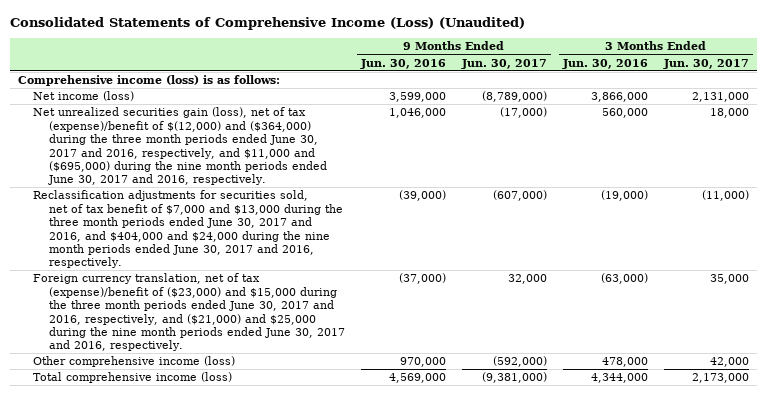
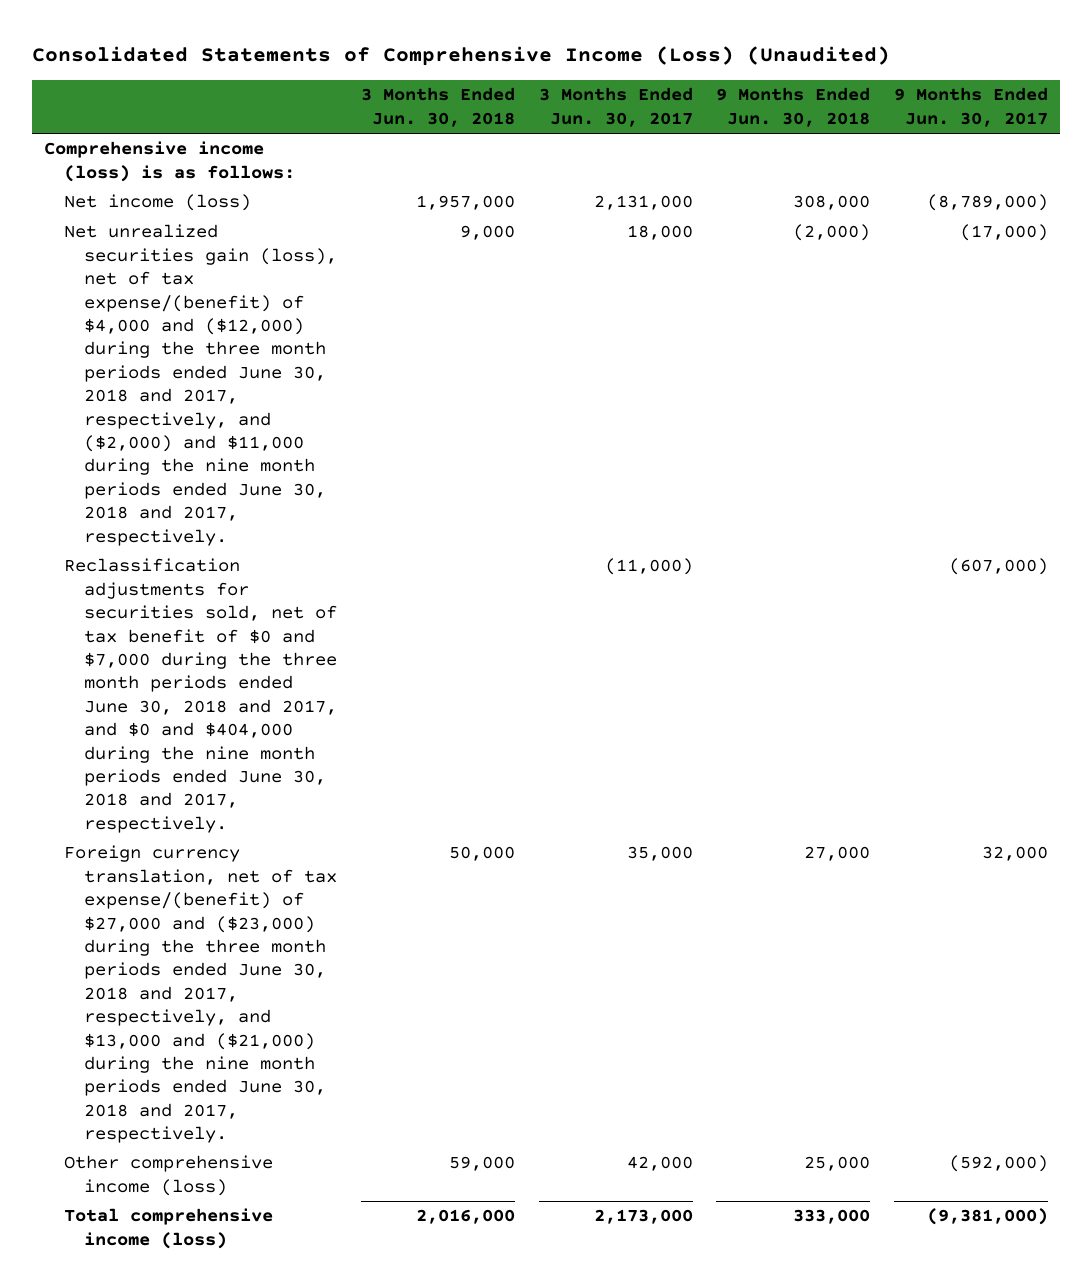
[360,58,447,69] Jun. 30, 2016 -> none
[562,58,649,69] Jun. 30, 2016 -> none
none -> [360,87,515,127] 3 Months Ended Jun. 30, 2018
none -> [716,87,871,127] 9 Months Ended Jun. 30, 2018
[33,107,328,186] Net unrealized securities gain (loss), net of tax (expense)/benefit of $(12,000) and ($364,000) during the three month periods ended June 30, 2017 and 2016, respectively, and $11,000 and ($695,000) during the nine month periods ended June 30, 2017 and 2016, respectively. -> [63,224,338,546] Net unrealized securities gain (loss), net of tax expense/(benefit) of $4,000 and ($12,000) during the three month periods ended June 30, 2018 and 2017, respectively, and ($2,000) and $11,000 during the nine month periods ended June 30, 2018 and 2017, respectively.
[33,190,344,269] Reclassification adjustments for securities sold, net of tax benefit of $7,000 and $13,000 during the three month periods ended June 30, 2017 and 2016, and $404,000 and $24,000 during the nine month periods ended June 30, 2017 and 2016, respectively. -> [63,558,338,833] Reclassification adjustments for securities sold, net of tax benefit of $0 and $7,000 during the three month periods ended June 30, 2018 and 2017, and $0 and $404,000 during the nine month periods ended June 30, 2018 and 2017, respectively.
[33,273,346,352] Foreign currency translation, net of tax (expense)/benefit of ($23,000) and $15,000 during the three month periods ended June 30, 2017 and 2016, respectively, and ($21,000) and $25,000 during the nine month periods ended June 30, 2017 and 2016, respectively. -> [63,845,338,1144] Foreign currency translation, net of tax expense/(benefit) of $27,000 and ($23,000) during the three month periods ended June 30, 2018 and 2017, respectively, and $13,000 and ($21,000) during the nine month periods ended June 30, 2018 and 2017, respectively.

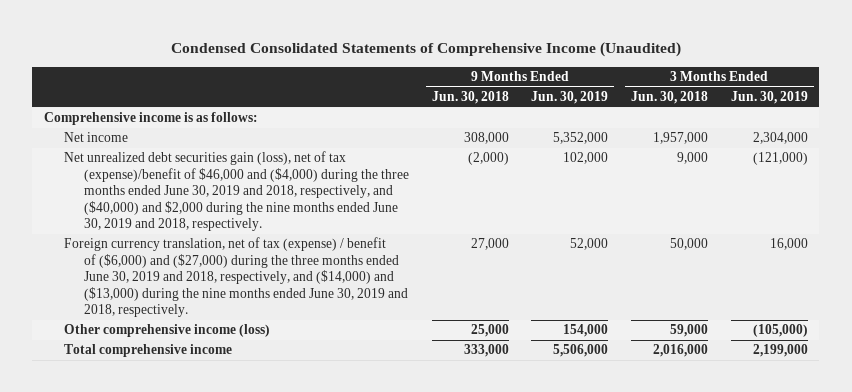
[31,46,890,67] Consolidated Statements of Comprehensive Income (Loss) (Unaudited) -> [170,42,681,58] Condensed Consolidated Statements of Comprehensive Income (Unaudited)
[538,87,693,127] 3 Months Ended Jun. 30, 2017 -> none
[894,87,1049,127] 9 Months Ended Jun. 30, 2017 -> none
none -> [531,91,609,105] Jun. 30, 2019
none -> [730,91,808,105] Jun. 30, 2019
[63,558,338,833] Reclassification adjustments for securities sold, net of tax benefit of $0 and $7,000 during the three month periods ended June 30, 2018 and 2017, and $0 and $404,000 during the nine month periods ended June 30, 2018 and 2017, respectively. -> none
[43,141,295,182] Comprehensive income (loss) is as follows: -> [43,112,258,126] Comprehensive income is as follows:
[63,194,251,212] Net income (loss) -> [63,132,128,143] Net income
[63,224,338,546] Net unrealized securities gain (loss), net of tax expense/(benefit) of $4,000 and ($12,000) during the three month periods ended June 30, 2018 and 2017, respectively, and ($2,000) and $11,000 during the nine month periods ended June 30, 2018 and 2017, respectively. -> [63,151,409,231] Net unrealized debt securities gain (loss), net of tax (expense)/benefit of $46,000 and ($4,000) during the three months ended June 30, 2019 and 2018, respectively, and ($40,000) and $2,000 during the nine months ended June 30, 2019 and 2018, respectively.
[63,845,338,1144] Foreign currency translation, net of tax expense/(benefit) of $27,000 and ($23,000) during the three month periods ended June 30, 2018 and 2017, respectively, and $13,000 and ($21,000) during the nine month periods ended June 30, 2018 and 2017, respectively. -> [63,237,408,317] Foreign currency translation, net of tax (expense) / benefit of ($6,000) and ($27,000) during the three months ended June 30, 2019 and 2018, respectively, and ($14,000) and ($13,000) during the nine months ended June 30, 2019 and 2018, respectively.
[63,1208,273,1249] Total comprehensive income (loss) -> [63,344,232,358] Total comprehensive income

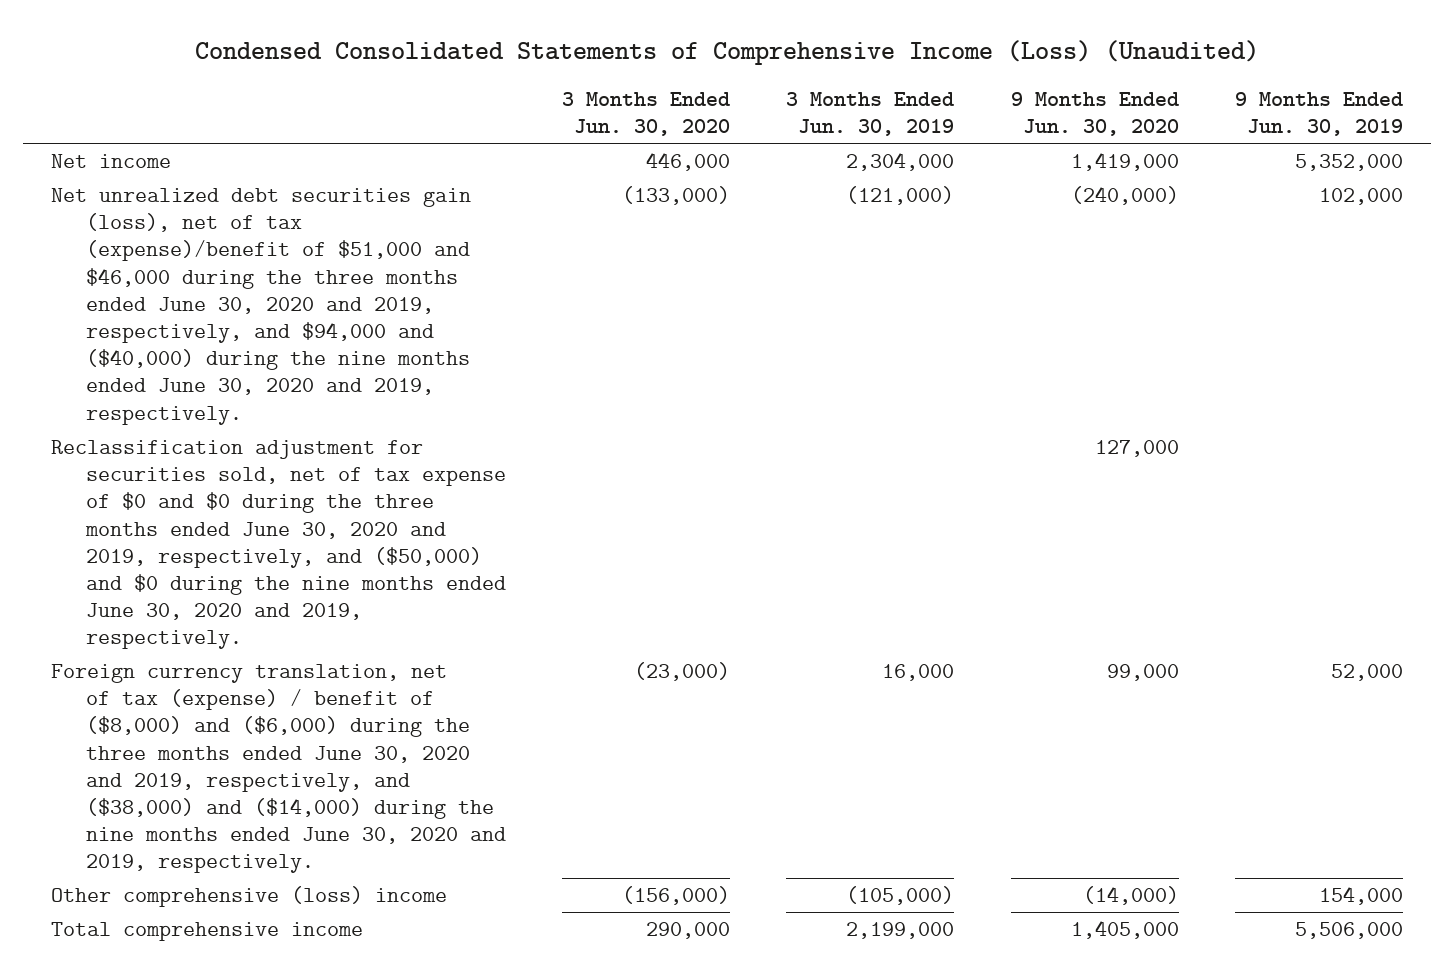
[170,42,681,58] Condensed Consolidated Statements of Comprehensive Income (Unaudited) -> [194,39,1259,65] Condensed Consolidated Statements of Comprehensive Income (Loss) (Unaudited)
[431,91,509,105] Jun. 30, 2018 -> none
[631,91,709,105] Jun. 30, 2018 -> none
none -> [562,91,731,137] 3 Months Ended Jun. 30, 2020
none -> [1010,91,1179,137] 9 Months Ended Jun. 30, 2020
[43,112,258,126] Comprehensive income is as follows: -> none
[63,151,409,231] Net unrealized debt securities gain (loss), net of tax (expense)/benefit of $46,000 and ($4,000) during the three months ended June 30, 2019 and 2018, respectively, and ($40,000) and $2,000 during the nine months ended June 30, 2019 and 2018, respectively. -> [51,188,472,425] Net unrealized debt securities gain (loss), net of tax (expense)/benefit of $51,000 and $46,000 during the three months ended June 30, 2020 and 2019, respectively, and $94,000 and ($40,000) during the nine months ended June 30, 2020 and 2019, respectively.
none -> [51,440,506,650] Reclassification adjustment for securities sold, net of tax expense of $0 and $0 during the three months ended June 30, 2020 and 2019, respectively, and ($50,000) and $0 during the nine months ended June 30, 2020 and 2019, respectively.
[63,237,408,317] Foreign currency translation, net of tax (expense) / benefit of ($6,000) and ($27,000) during the three months ended June 30, 2019 and 2018, respectively, and ($14,000) and ($13,000) during the nine months ended June 30, 2019 and 2018, respectively. -> [51,664,506,874] Foreign currency translation, net of tax (expense) / benefit of ($8,000) and ($6,000) during the three months ended June 30, 2020 and 2019, respectively, and ($38,000) and ($14,000) during the nine months ended June 30, 2020 and 2019, respectively.
[63,324,270,338] Other comprehensive income (loss) -> [51,886,448,908] Other comprehensive (loss) income

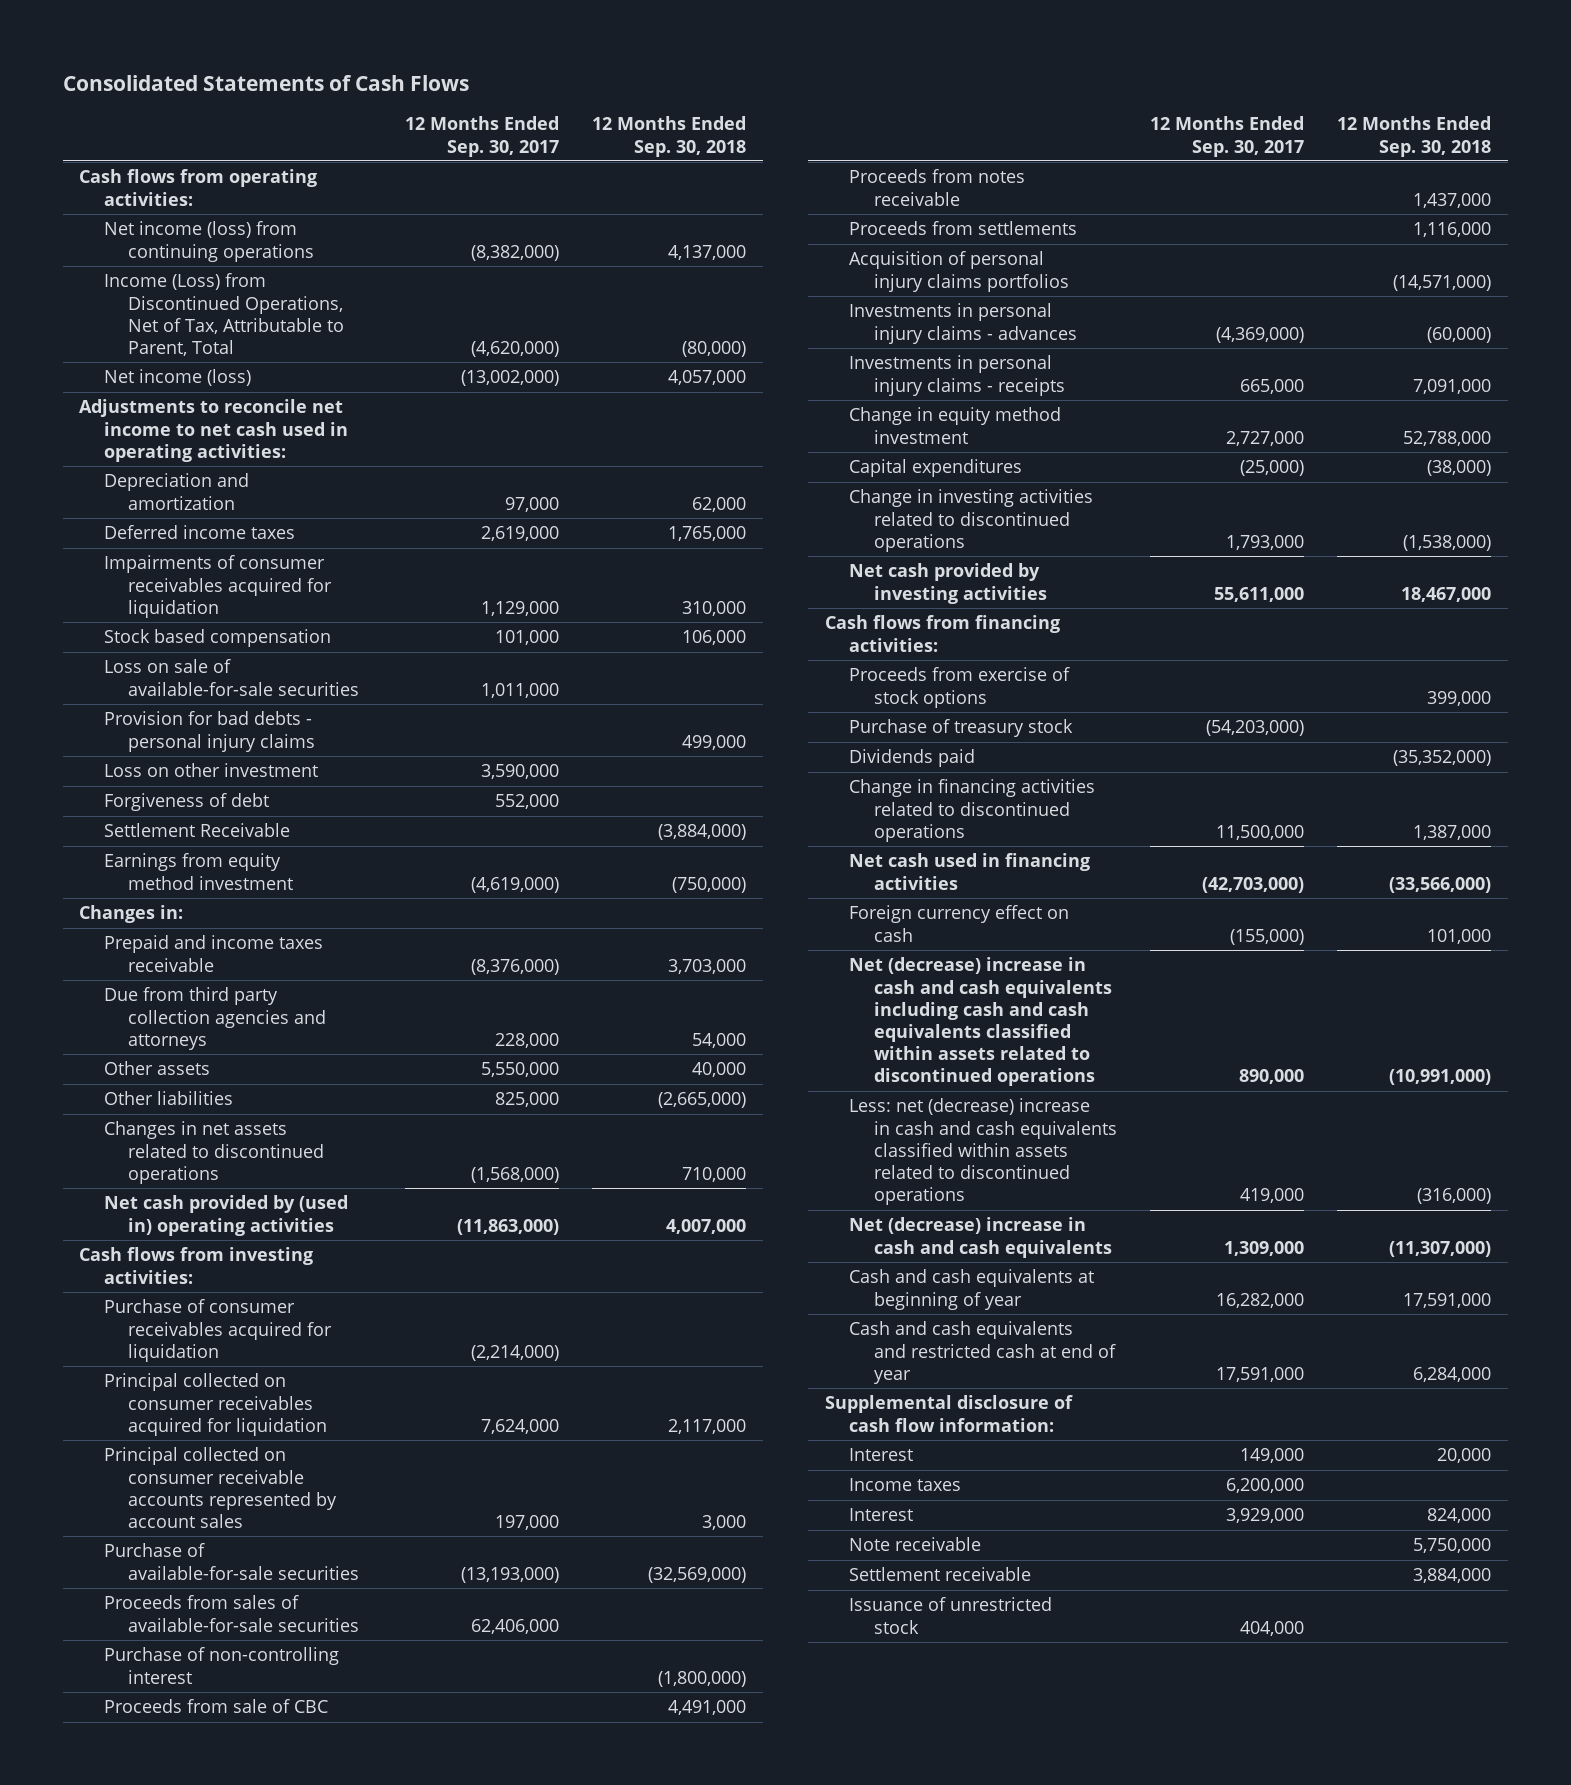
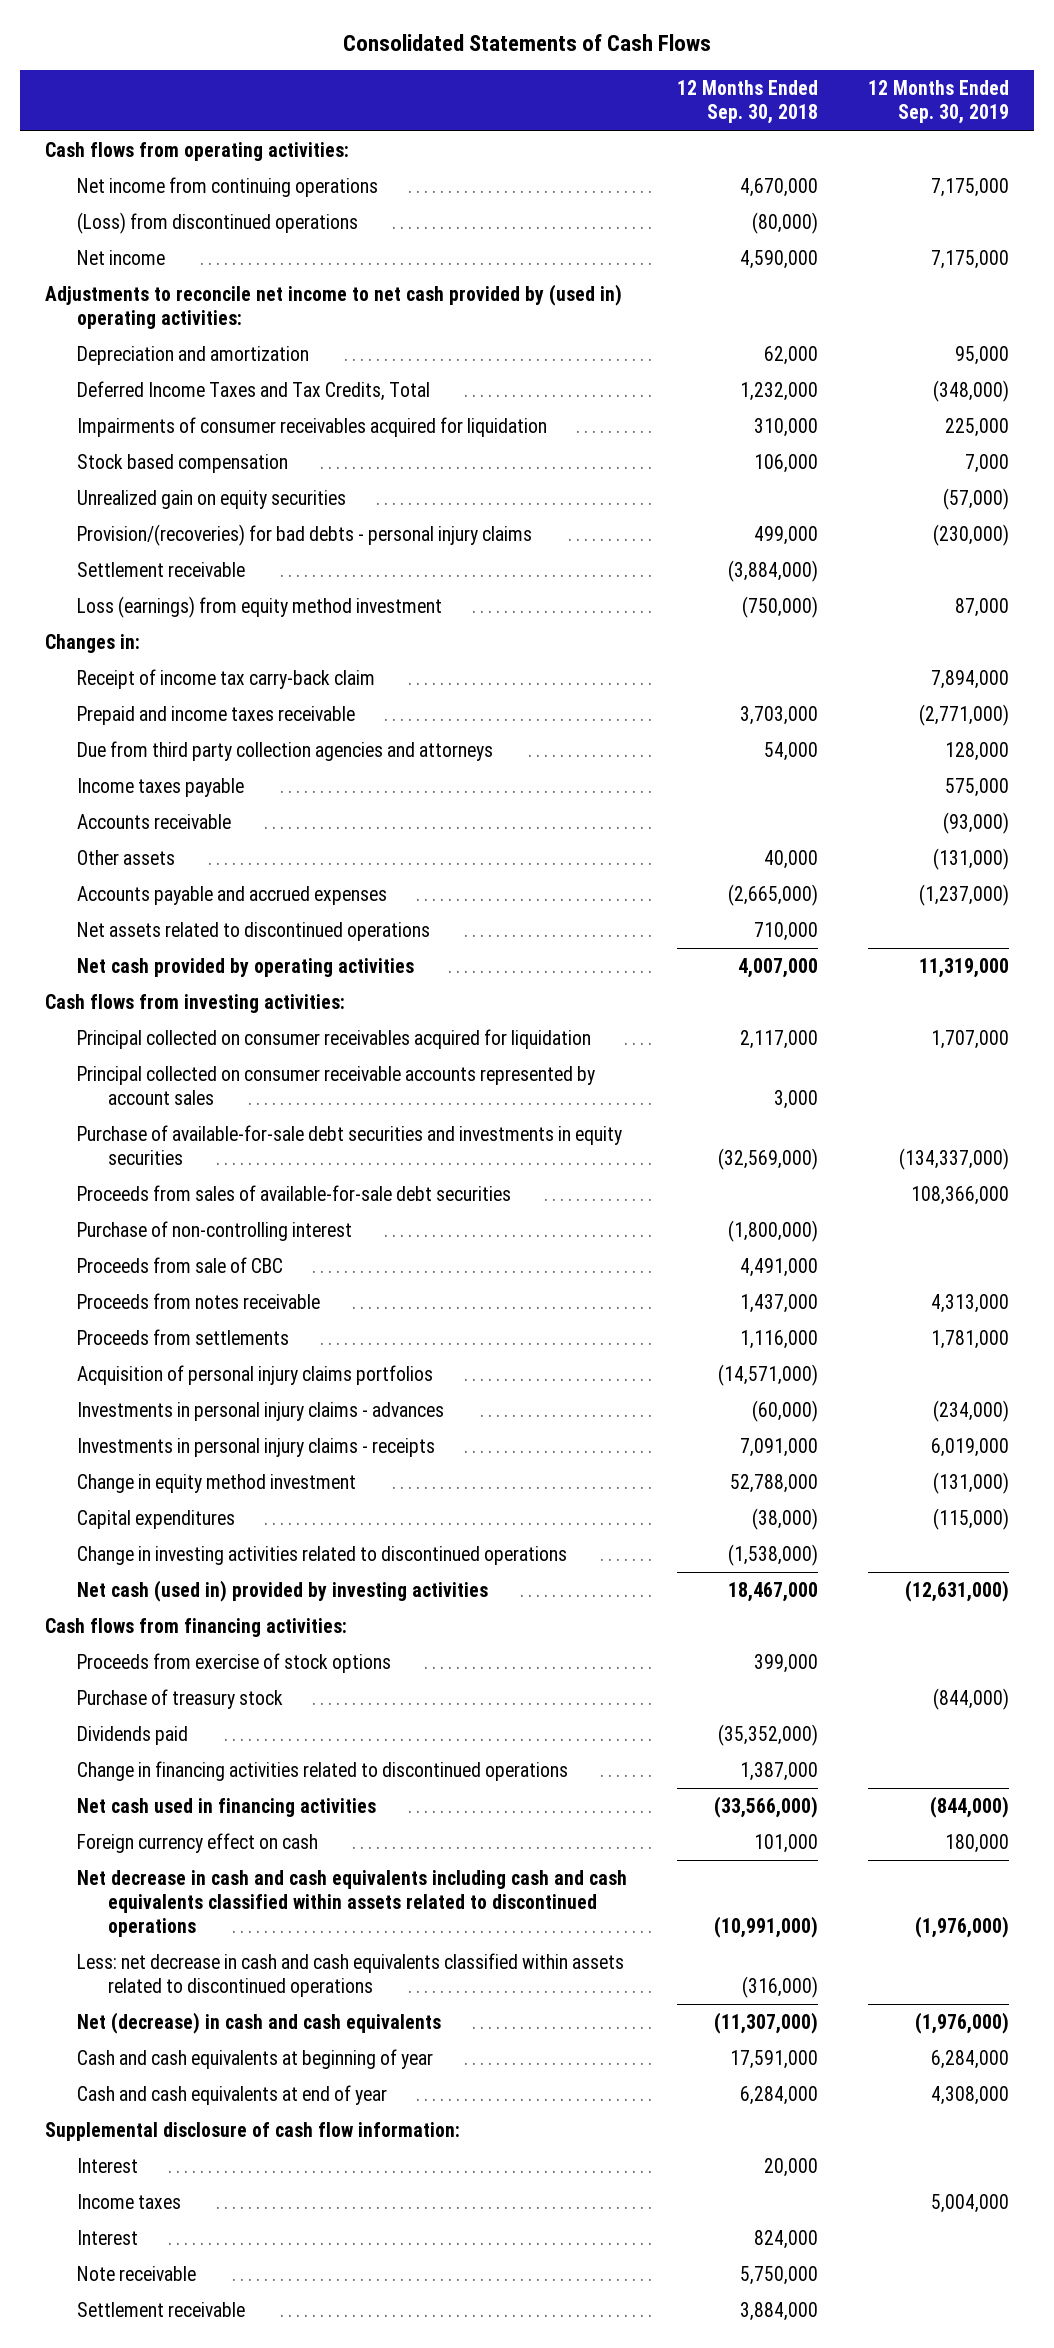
[404,116,559,157] 12 Months Ended Sep. 30, 2017 -> none
none -> [868,80,1010,125] 12 Months Ended Sep. 30, 2019
[103,221,315,262] Net income (loss) from continuing operations -> [76,177,378,198] Net income from continuing operations
[667,244,746,260] 4,137,000 -> [739,178,818,198] 4,670,000
[103,273,345,356] Income (Loss) from Discontinued Operations, Net of Tax, Attributable to Parent, Total -> [76,212,358,235] (Loss) from discontinued operations
[103,369,251,387] Net income (loss) -> [76,250,165,266] Net income
[667,370,746,386] 4,057,000 -> [739,250,818,270] 4,590,000
[79,399,348,462] Adjustments to reconcile net income to net cash used in operating activities: -> [45,284,623,330] Adjustments to reconcile net income to net cash provided by (used in) operating activities:
[103,525,295,540] Deferred income taxes -> [76,381,430,402] Deferred Income Taxes and Tax Credits, Total
[667,526,746,542] 1,765,000 -> [739,382,818,402] 1,232,000
[103,659,360,696] Loss on sale of available-for-sale securities -> none
[103,763,318,778] Loss on other investment -> none
[103,793,269,812] Forgiveness of debt -> none
none -> [76,490,346,510] Unrealized gain on equity securities
[103,711,316,752] Provision for bad debts - personal injury claims -> [76,524,532,547] Provision/(recoveries) for bad debts - personal injury claims
[103,823,290,838] Settlement Receivable -> [76,562,245,578] Settlement receivable
[103,853,294,890] Earnings from equity method investment -> [76,596,442,619] Loss (earnings) from equity method investment
none -> [76,669,375,690] Receipt of income tax carry-back claim
none -> [76,778,244,798] Income taxes payable
none -> [76,814,231,830] Accounts receivable
[103,1091,233,1106] Other liabilities -> [76,886,387,906] Accounts payable and accrued expenses
[103,1121,325,1184] Changes in net assets related to discontinued operations -> [76,922,430,942] Net assets related to discontinued operations
[103,1195,348,1236] Net cash provided by (used in) operating activities -> [76,958,414,978] Net cash provided by operating activities
[103,1299,333,1362] Purchase of consumer receivables acquired for liquidation -> none
[103,1543,360,1580] Purchase of available-for-sale securities -> [76,1125,622,1166] Purchase of available-for-sale debt securities and investments in equity securities
[103,1595,360,1632] Proceeds from sales of available-for-sale securities -> [76,1185,511,1202] Proceeds from sales of available-for-sale debt securities
[849,563,1047,604] Net cash provided by investing activities -> [76,1580,488,1603] Net cash (used in) provided by investing activities
[849,957,1112,1087] Net (decrease) increase in cash and cash equivalents including cash and cash equivalents classified within assets related to discontinued operations -> [76,1870,627,1937] Net decrease in cash and cash equivalents including cash and cash equivalents classified within assets related to discontinued operations
[849,1098,1117,1206] Less: net (decrease) increase in cash and cash equivalents classified within assets related to discontinued operations -> [76,1953,624,1998] Less: net decrease in cash and cash equivalents classified within assets related to discontinued operations
[849,1217,1112,1258] Net (decrease) increase in cash and cash equivalents -> [76,2012,441,2035] Net (decrease) in cash and cash equivalents
[849,1321,1116,1384] Cash and cash equivalents and restricted cash at end of year -> [76,2085,387,2106] Cash and cash equivalents at end of year
[849,1597,1053,1634] Issuance of unrestricted stock -> none

